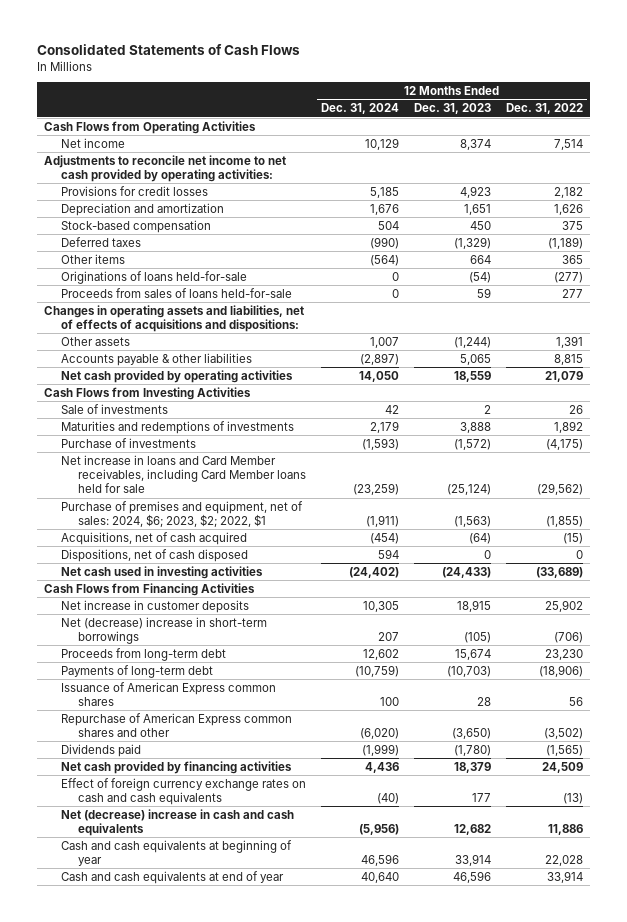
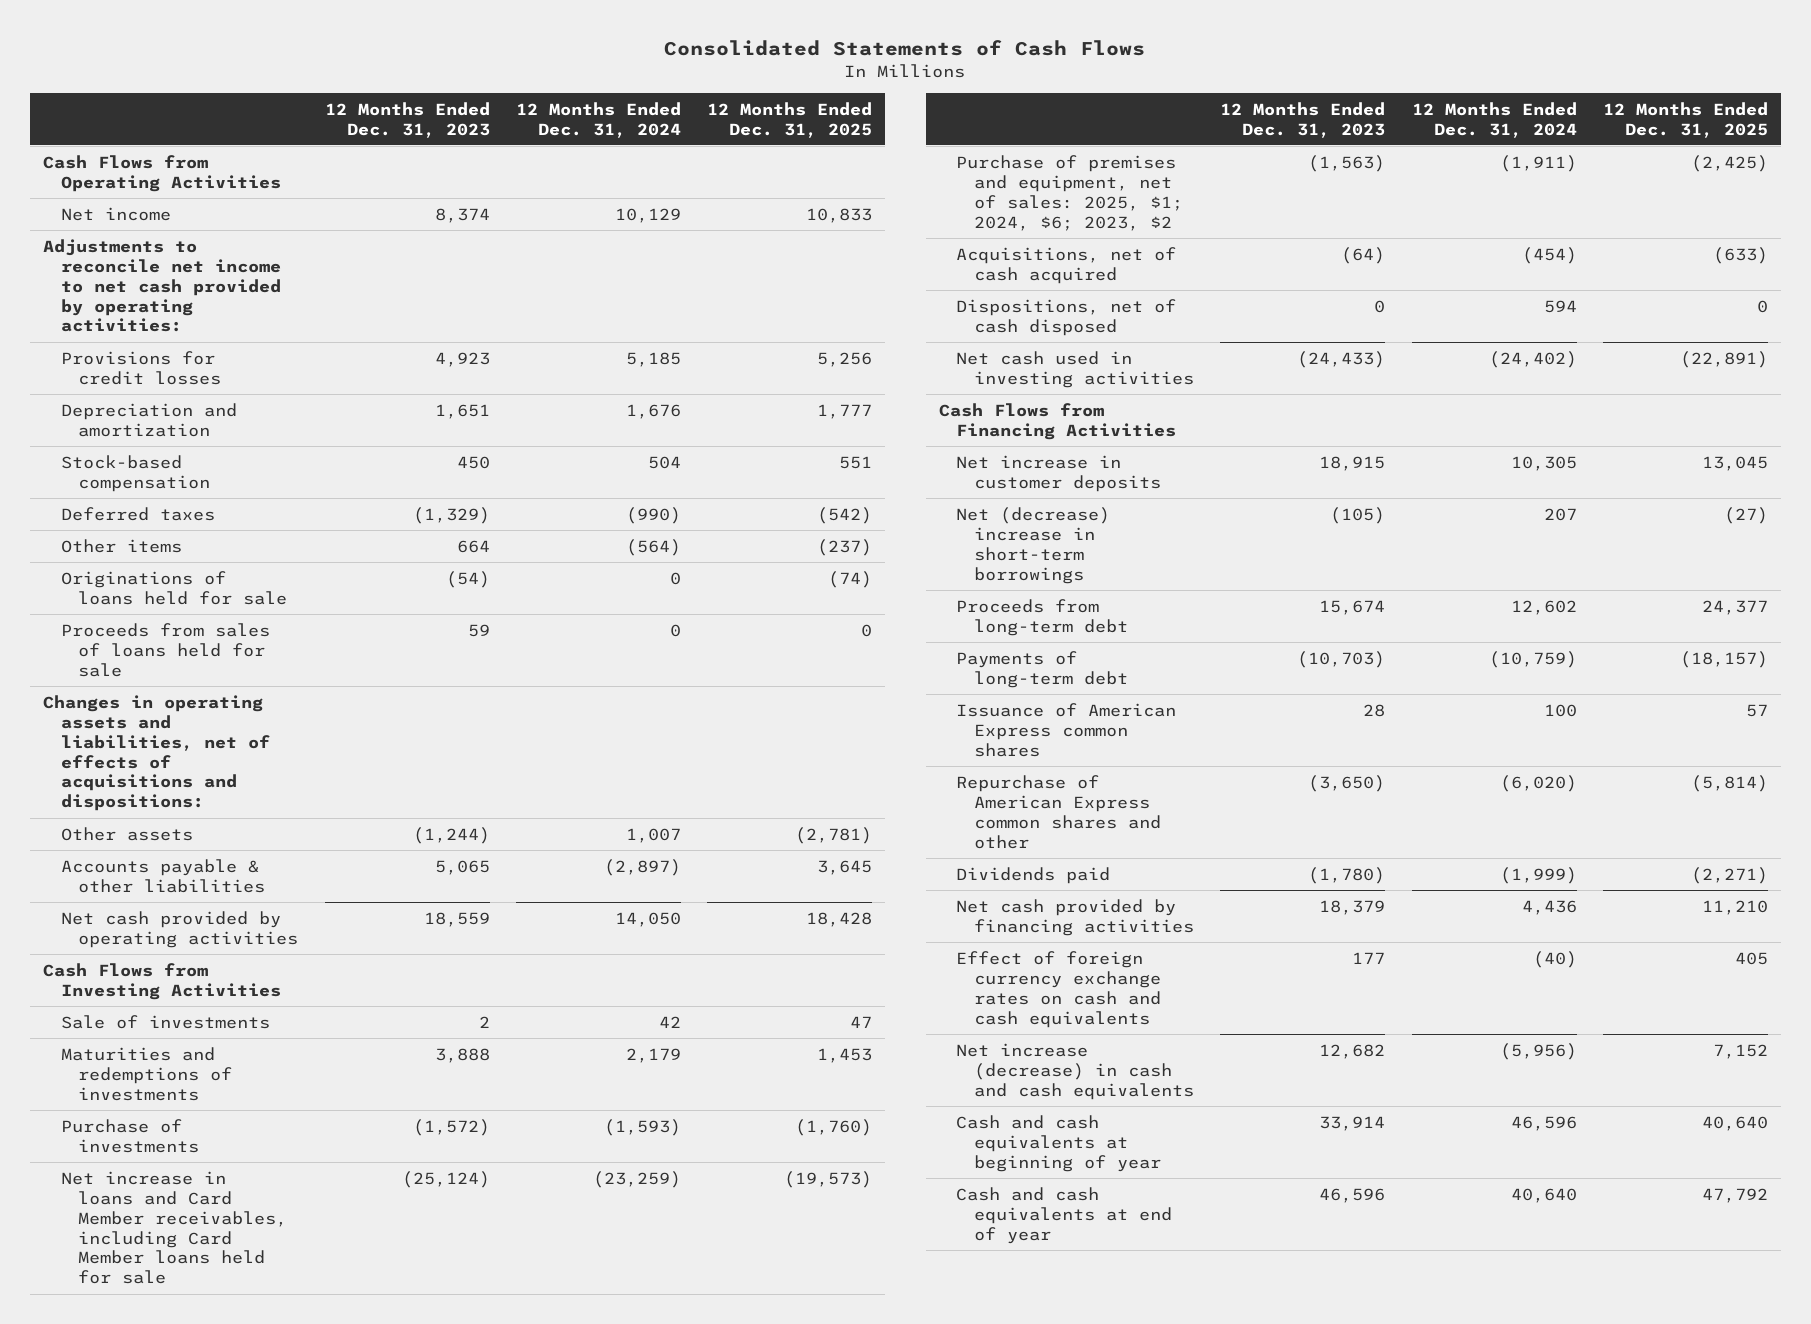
[505,103,583,115] Dec. 31, 2022 -> none
none -> [706,101,872,138] 12 Months Ended Dec. 31, 2025
[61,270,248,284] Originations of loans held-for-sale -> [60,570,288,605] Originations of loans held for sale
[61,287,293,298] Proceeds from sales of loans held-for-sale -> [60,622,270,677] Proceeds from sales of loans held for sale
[61,500,304,529] Purchase of premises and equipment, net of sales: 2024, $6; 2023, $2; 2022, $1 -> [956,154,1184,231] Purchase of premises and equipment, net of sales: 2025, $1; 2024, $6; 2023, $2
[61,808,295,837] Net (decrease) increase in cash and cash equivalents -> [956,1042,1195,1100] Net increase (decrease) in cash and cash equivalents

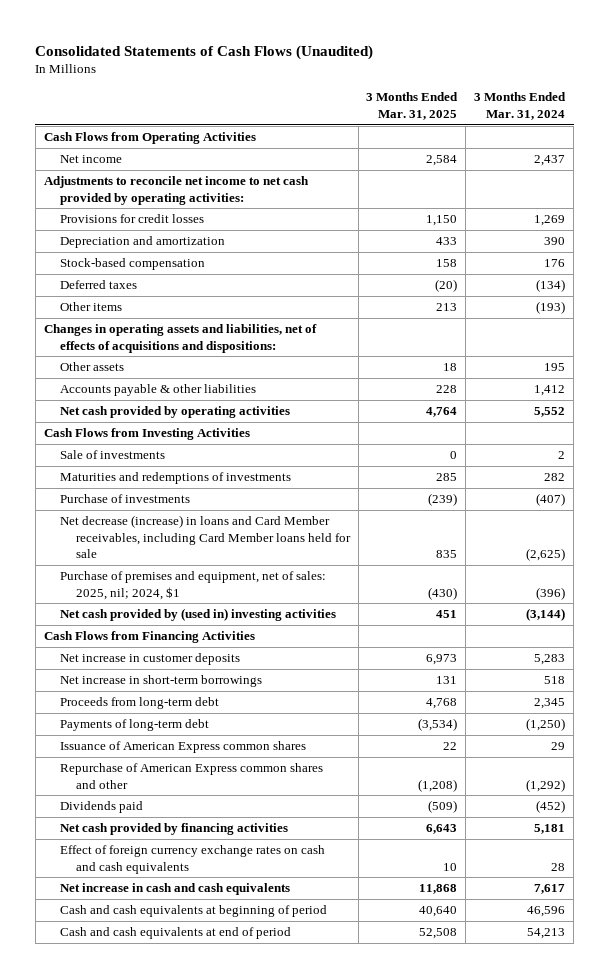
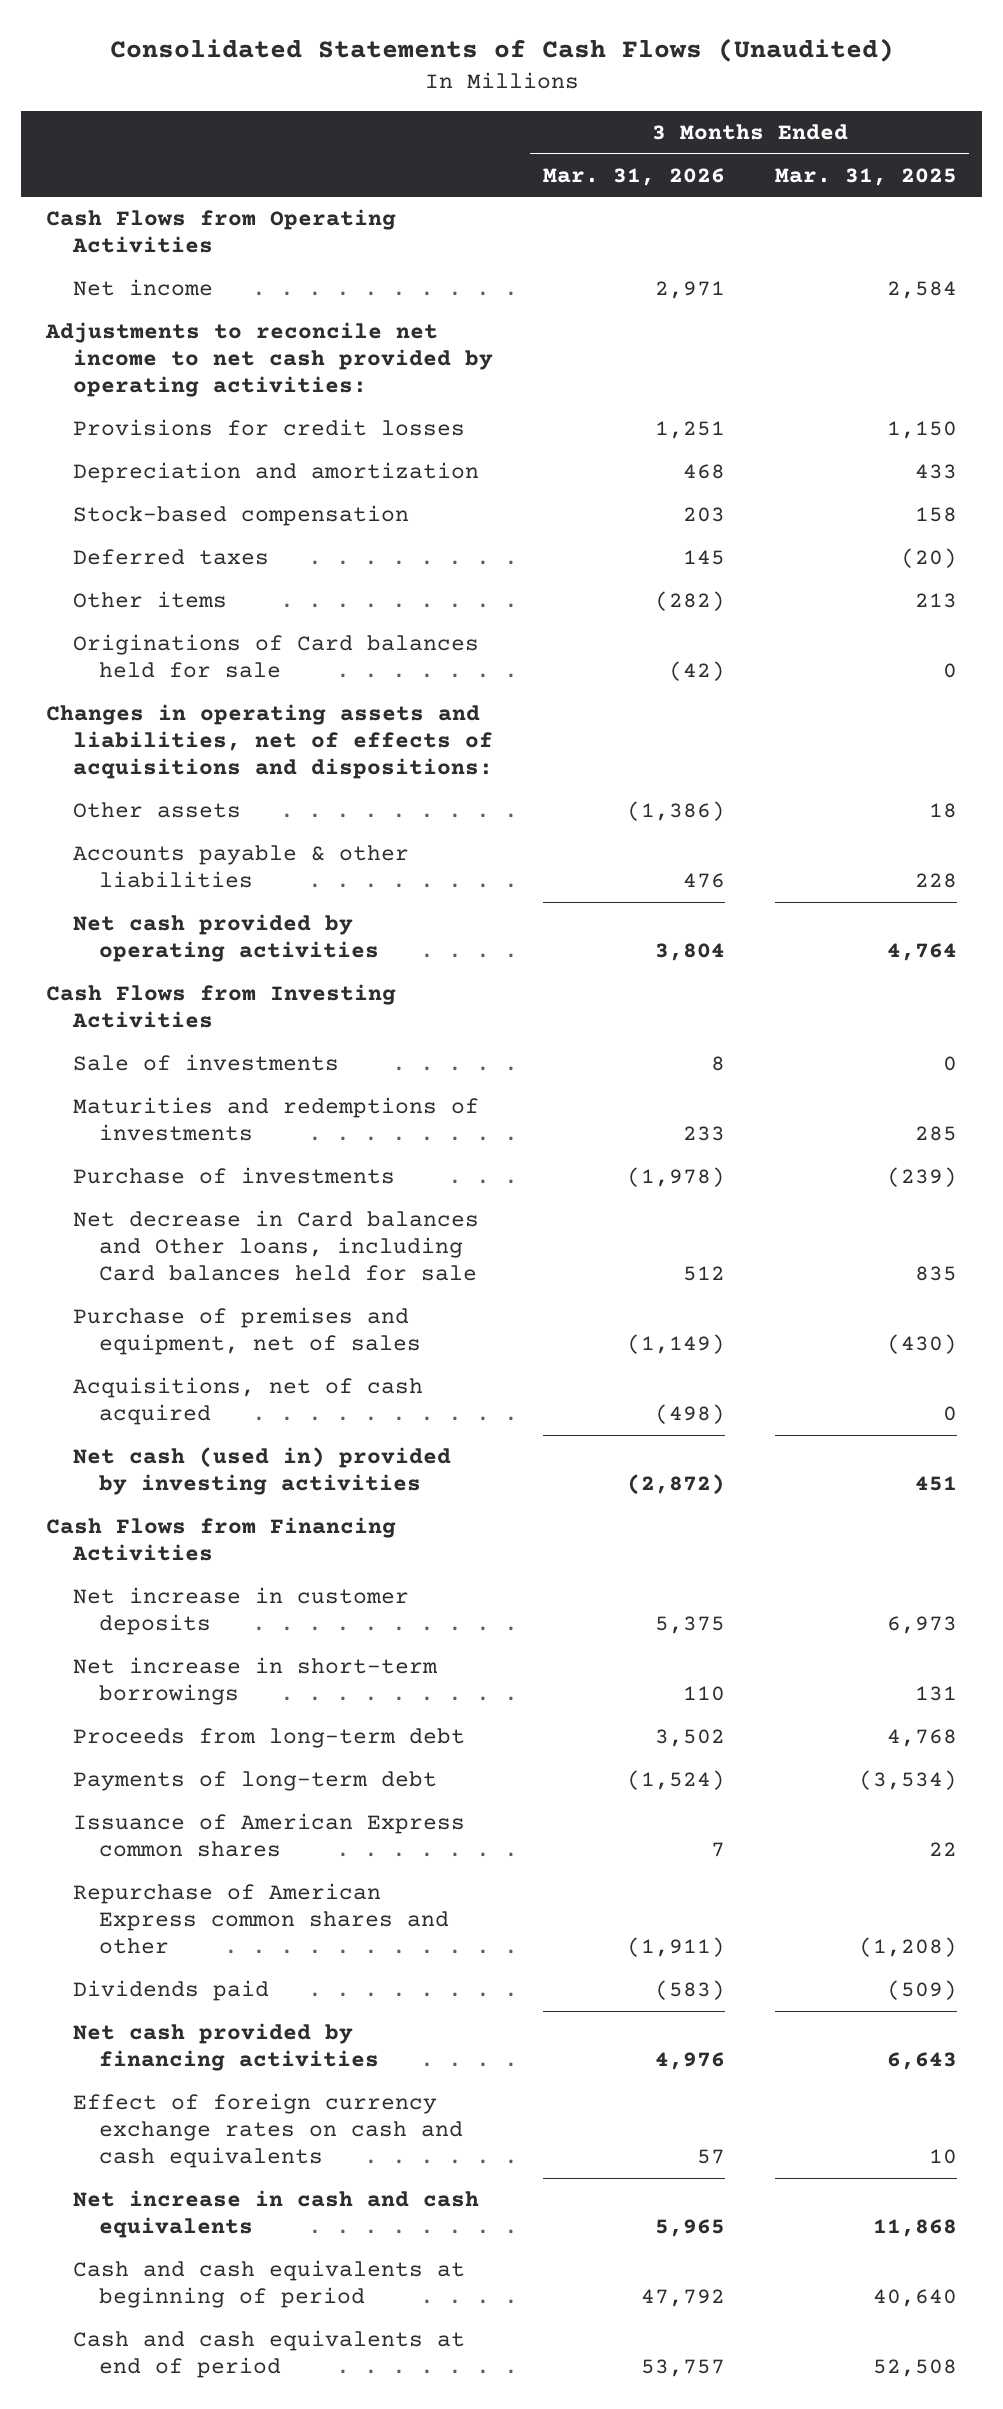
[474,92,567,120] 3 Months Ended Mar. 31, 2024 -> none
none -> [542,167,725,186] Mar. 31, 2026
none -> [72,633,479,679] Originations of Card balances held for sale
[59,515,351,558] Net decrease (increase) in loans and Card Member receivables, including Card Member loans held for sale -> [72,1209,479,1282] Net decrease in Card balances and Other loans, including Card balances held for sale
[59,571,326,600] Purchase of premises and equipment, net of sales: 2025, nil; 2024, $1 -> [72,1306,421,1356] Purchase of premises and equipment, net of sales
none -> [72,1376,423,1426] Acquisitions, net of cash acquired
[59,608,336,622] Net cash provided by (used in) investing activities -> [72,1446,451,1496] Net cash (used in) provided by investing activities

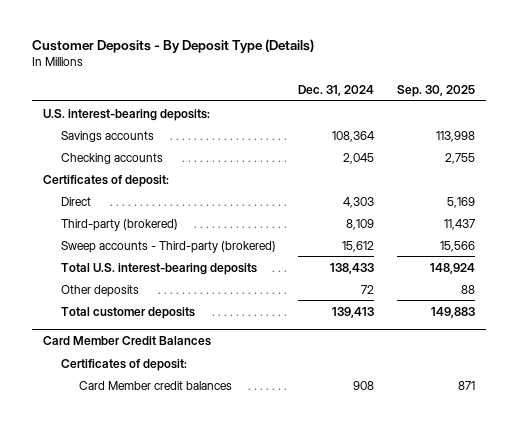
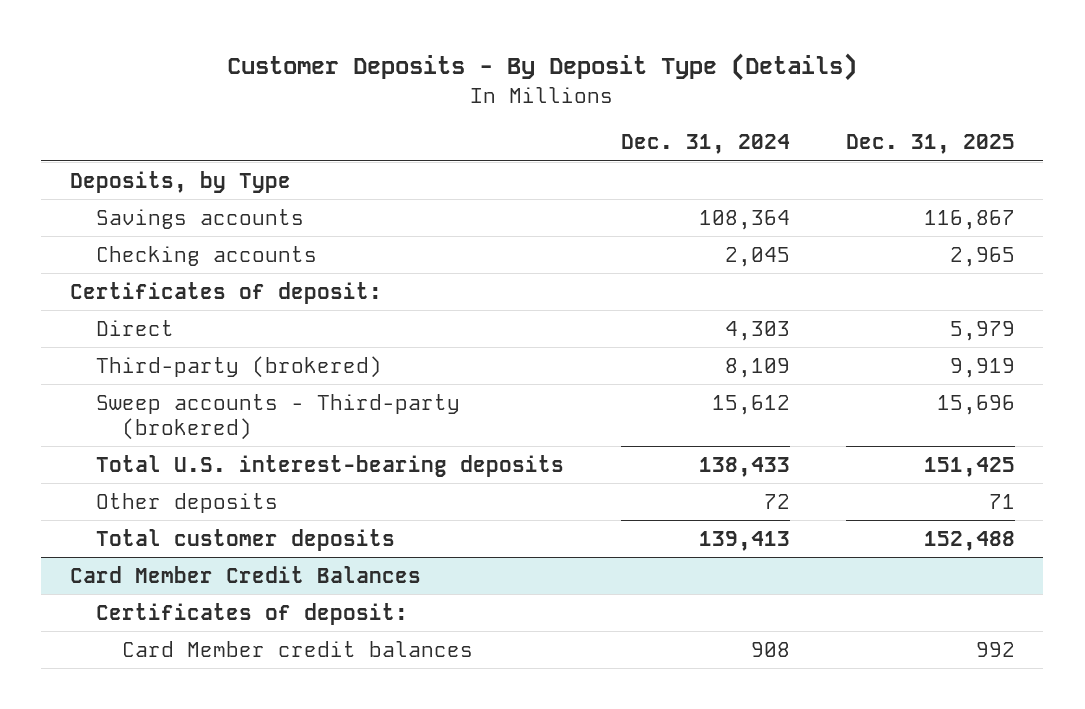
[396,84,475,97] Sep. 30, 2025 -> none
none -> [846,134,1016,155] Dec. 31, 2025
[42,108,210,121] U.S. interest-bearing deposits: -> [69,170,291,193] Deposits, by Type

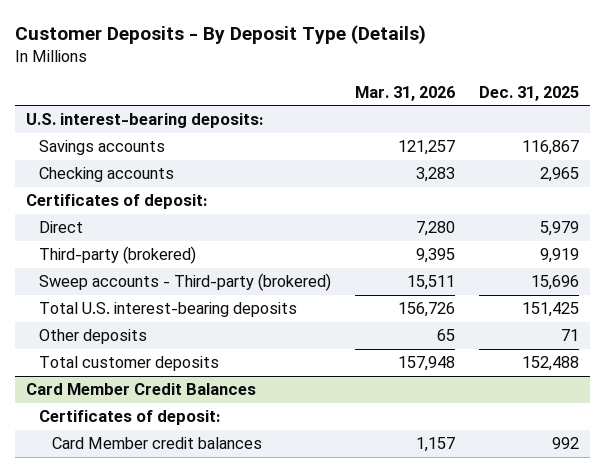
[620,134,790,155] Dec. 31, 2024 -> none
none -> [354,85,455,101] Mar. 31, 2026
[69,170,291,193] Deposits, by Type -> [26,113,264,129] U.S. interest-bearing deposits:

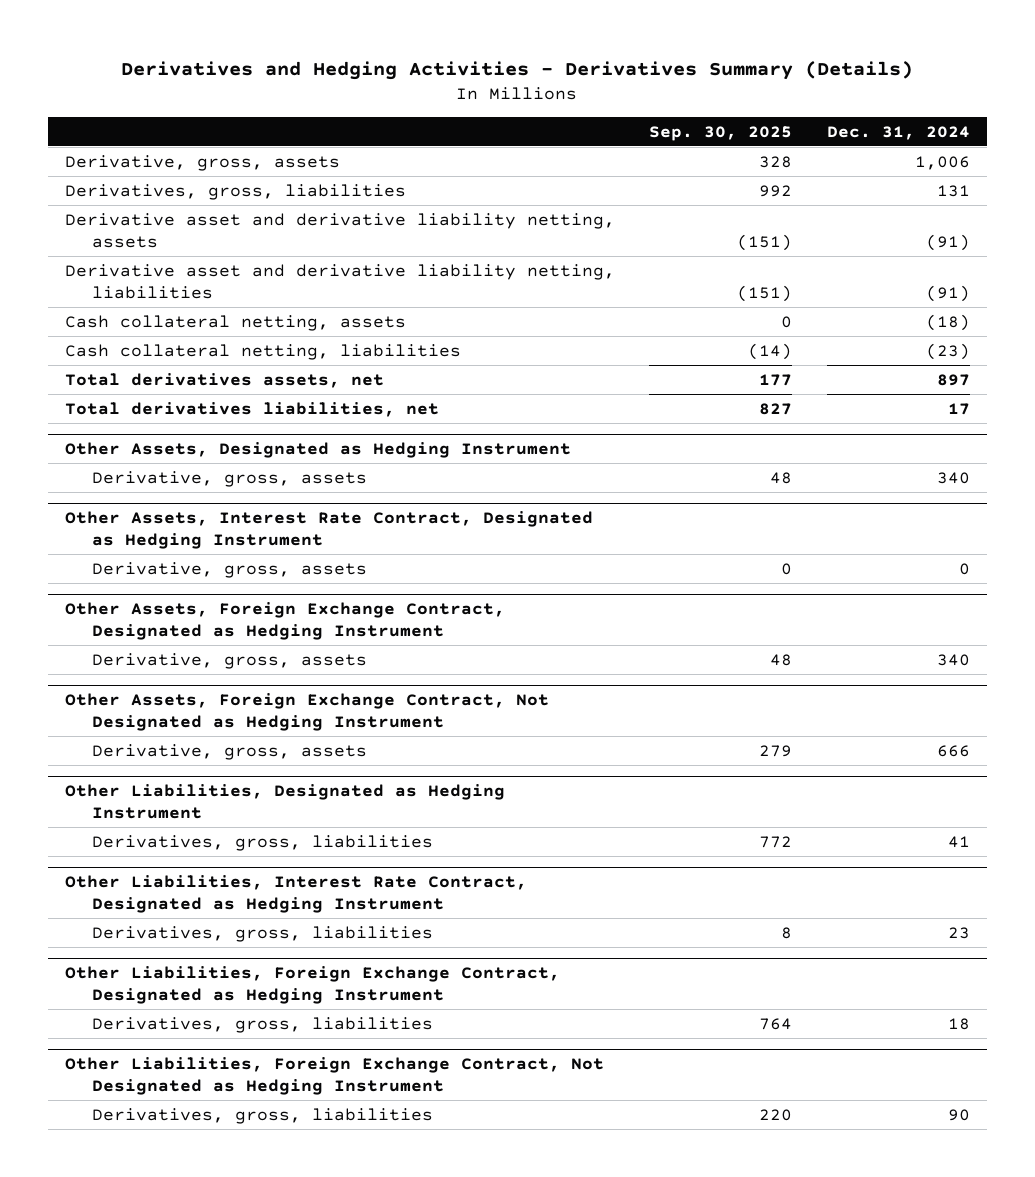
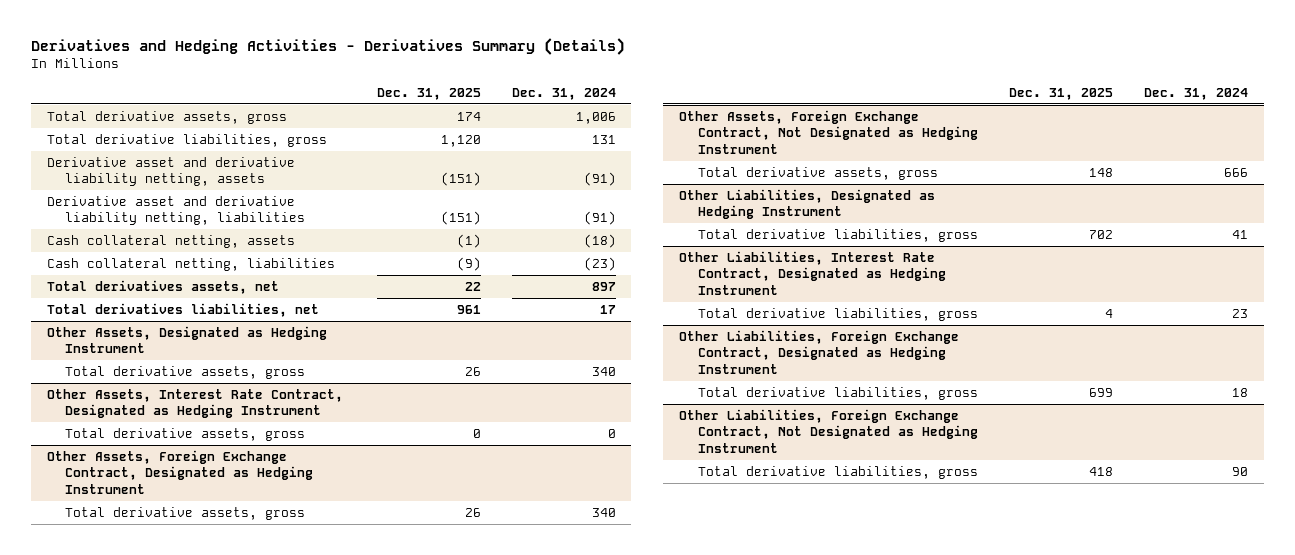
[649,125,793,141] Sep. 30, 2025 -> none
none -> [376,87,481,100] Dec. 31, 2025
[64,154,340,171] Derivative, gross, assets -> [46,110,287,124] Total derivative assets, gross
[64,183,406,200] Derivatives, gross, liabilities -> [46,133,327,147] Total derivative liabilities, gross
[91,470,367,487] Derivative, gross, assets -> [65,365,306,379] Total derivative assets, gross
[91,561,367,578] Derivative, gross, assets -> [65,427,306,441] Total derivative assets, gross
[91,652,367,669] Derivative, gross, assets -> [65,506,306,520] Total derivative assets, gross
[91,743,367,760] Derivative, gross, assets -> [697,166,938,180] Total derivative assets, gross
[91,834,433,851] Derivatives, gross, liabilities -> [697,228,978,242] Total derivative liabilities, gross
[91,925,433,942] Derivatives, gross, liabilities -> [697,307,978,321] Total derivative liabilities, gross
[91,1016,433,1033] Derivatives, gross, liabilities -> [697,386,978,400] Total derivative liabilities, gross
[91,1107,433,1124] Derivatives, gross, liabilities -> [697,465,978,479] Total derivative liabilities, gross

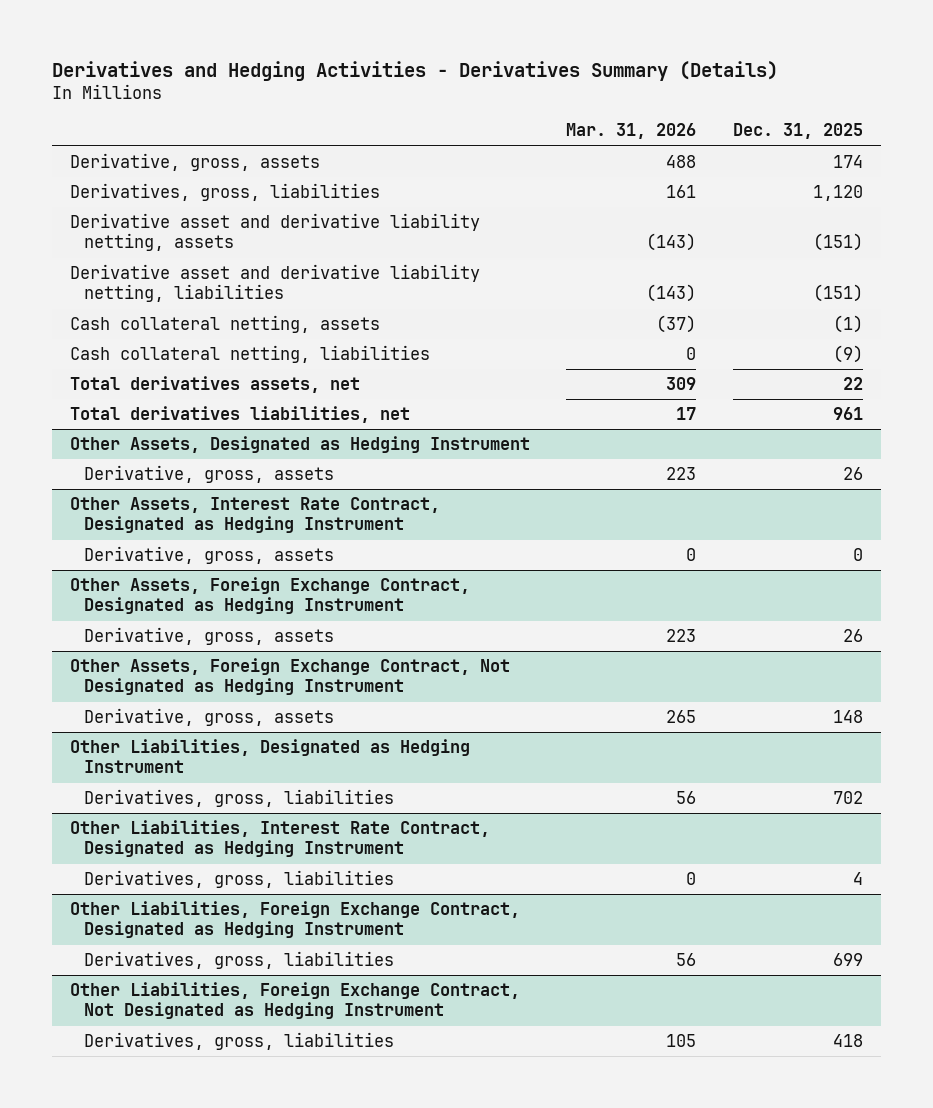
[511,87,616,100] Dec. 31, 2024 -> none
none -> [566,123,697,140] Mar. 31, 2026
[46,110,287,124] Total derivative assets, gross -> [70,153,321,172] Derivative, gross, assets
[46,133,327,147] Total derivative liabilities, gross -> [70,183,381,202] Derivatives, gross, liabilities
[65,365,306,379] Total derivative assets, gross -> [84,465,335,484] Derivative, gross, assets
[65,427,306,441] Total derivative assets, gross -> [84,546,335,565] Derivative, gross, assets
[65,506,306,520] Total derivative assets, gross -> [84,627,335,646] Derivative, gross, assets
[697,166,938,180] Total derivative assets, gross -> [84,708,335,727] Derivative, gross, assets
[697,228,978,242] Total derivative liabilities, gross -> [84,789,395,808] Derivatives, gross, liabilities
[697,307,978,321] Total derivative liabilities, gross -> [84,870,395,889] Derivatives, gross, liabilities
[697,386,978,400] Total derivative liabilities, gross -> [84,951,395,970] Derivatives, gross, liabilities
[697,465,978,479] Total derivative liabilities, gross -> [84,1032,395,1051] Derivatives, gross, liabilities

